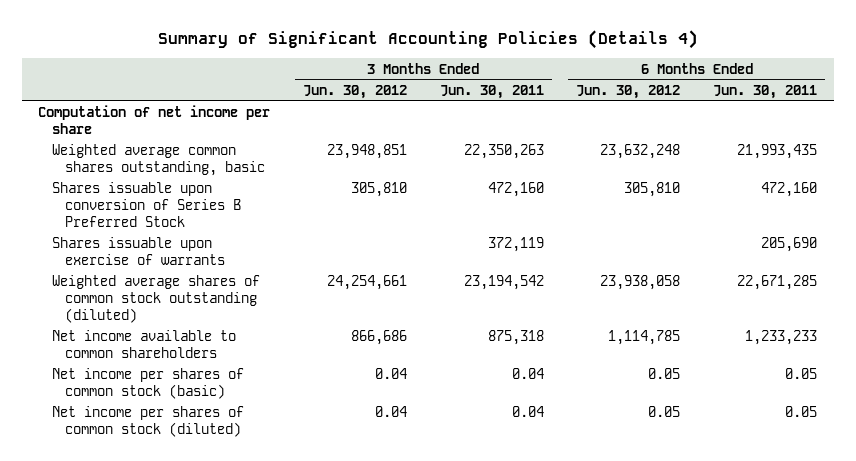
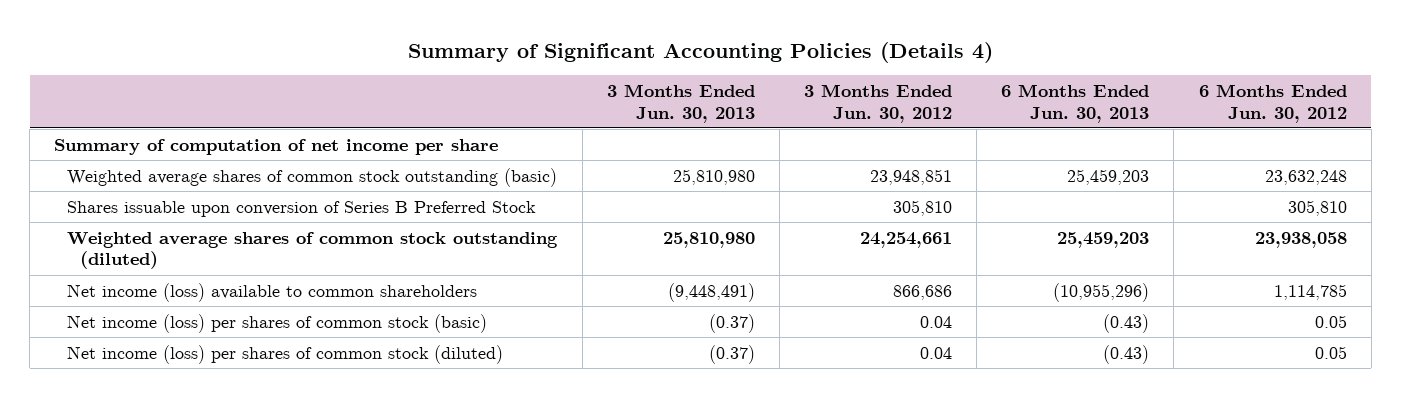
[439,84,544,99] Jun. 30, 2011 -> none
[713,84,818,99] Jun. 30, 2011 -> none
none -> [606,83,755,123] 3 Months Ended Jun. 30, 2013
none -> [1001,83,1150,123] 6 Months Ended Jun. 30, 2013
[38,104,271,134] Computation of net income per share -> [54,138,499,155] Summary of computation of net income per share
[51,143,265,176] Weighted average common shares outstanding, basic -> [67,167,558,187] Weighted average shares of common stock outstanding (basic)
[51,236,225,265] Shares issuable upon exercise of warrants -> none
[51,329,236,358] Net income available to common shareholders -> [67,282,478,302] Net income (loss) available to common shareholders
[51,367,244,399] Net income per shares of common stock (basic) -> [67,313,488,333] Net income (loss) per shares of common stock (basic)
[51,405,244,437] Net income per shares of common stock (diluted) -> [67,344,504,364] Net income (loss) per shares of common stock (diluted)

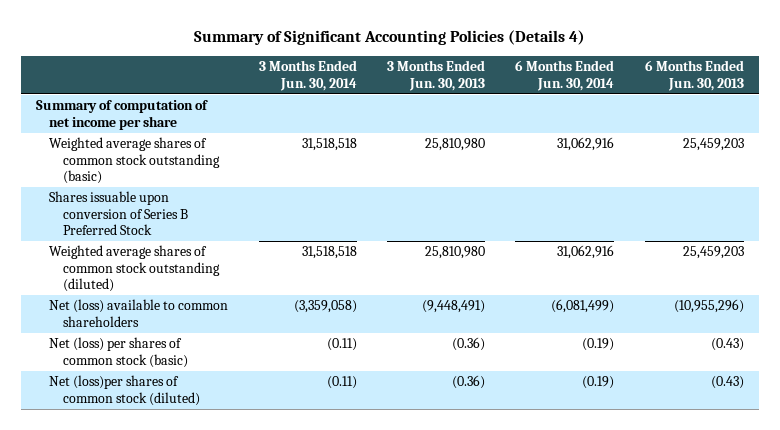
[803,83,952,123] 3 Months Ended Jun. 30, 2012 -> none
[1198,83,1347,123] 6 Months Ended Jun. 30, 2012 -> none
none -> [258,60,357,91] 3 Months Ended Jun. 30, 2014
none -> [515,60,615,91] 6 Months Ended Jun. 30, 2014
[67,282,478,302] Net income (loss) available to common shareholders -> [49,299,229,327] Net (loss) available to common shareholders
[67,313,488,333] Net income (loss) per shares of common stock (basic) -> [49,337,188,368] Net (loss) per shares of common stock (basic)
[708,313,755,333] (0.37) -> [452,337,486,352] (0.36)
[67,344,504,364] Net income (loss) per shares of common stock (diluted) -> [49,375,200,406] Net (loss)per shares of common stock (diluted)
[708,344,755,364] (0.37) -> [452,375,486,390] (0.36)

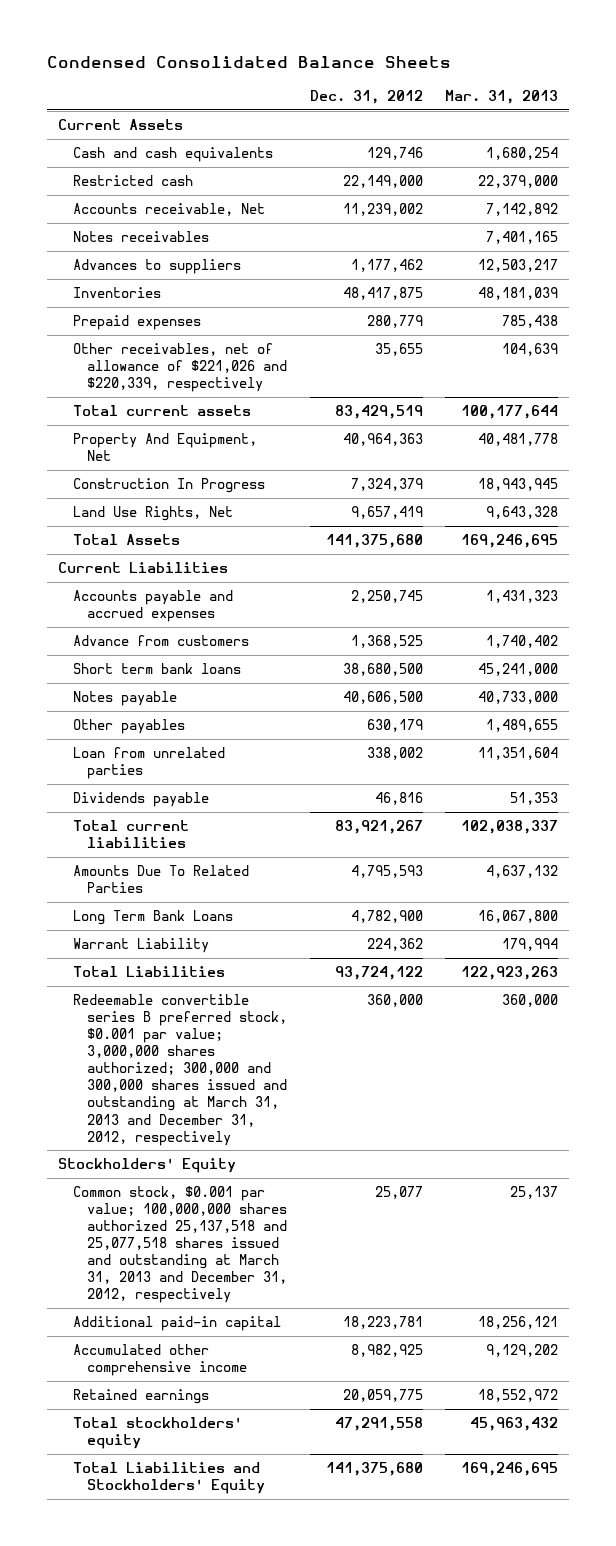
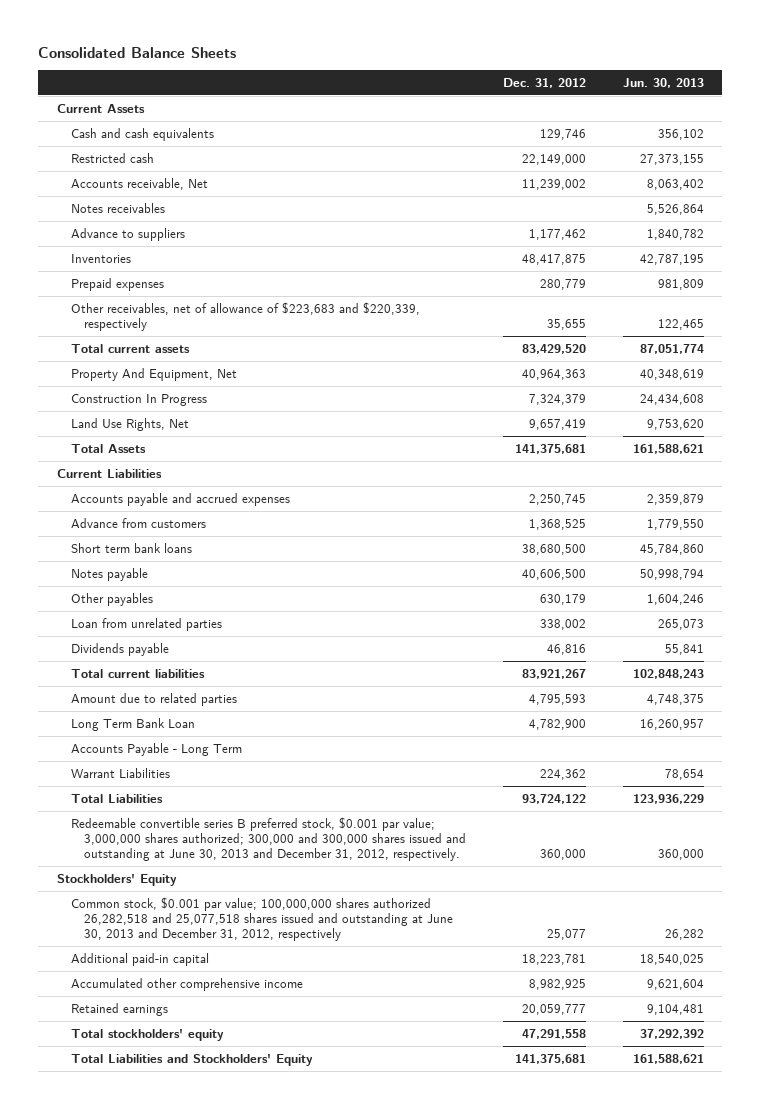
[47,56,452,69] Condensed Consolidated Balance Sheets -> [38,46,237,58] Consolidated Balance Sheets
[444,90,558,105] Mar. 31, 2013 -> none
none -> [622,77,704,88] Jun. 30, 2013
[72,259,241,275] Advances to suppliers -> [70,227,185,241] Advance to suppliers
[72,343,288,393] Other receivables, net of allowance of $221,026 and $220,339, respectively -> [70,301,420,332] Other receivables, net of allowance of $223,683 and $220,339, respectively
[334,405,423,420] 83,429,519 -> [522,343,587,354] 83,429,520
[325,534,423,549] 141,375,680 -> [515,443,587,454] 141,375,681
[72,865,249,894] Amounts Due To Related Parties -> [70,692,237,706] Amount due to related parties
[72,910,233,926] Long Term Bank Loans -> [70,717,195,731] Long Term Bank Loan
none -> [70,742,242,756] Accounts Payable - Long Term
[72,938,209,954] Warrant Liability -> [70,767,170,778] Warrant Liabilities
[72,994,288,1146] Redeemable convertible series B preferred stock, $0.001 par value; 3,000,000 shares authorized; 300,000 and 300,000 shares issued and outstanding at March 31, 2013 and December 31, 2012, respectively -> [70,816,467,862] Redeemable convertible series B preferred stock, $0.001 par value; 3,000,000 shares authorized; 300,000 and 300,000 shares issued and outstanding at June 30, 2013 and December 31, 2012, respectively.
[72,1186,288,1304] Common stock, $0.001 par value; 100,000,000 shares authorized 25,137,518 and 25,077,518 shares issued and outstanding at March 31, 2013 and December 31, 2012, respectively -> [70,896,454,942] Common stock, $0.001 par value; 100,000,000 shares authorized 26,282,518 and 25,077,518 shares issued and outstanding at June 30, 2013 and December 31, 2012, respectively
[342,1389,423,1403] 20,059,775 -> [522,1003,587,1015] 20,059,777
[325,1462,423,1477] 141,375,680 -> [515,1053,587,1064] 141,375,681

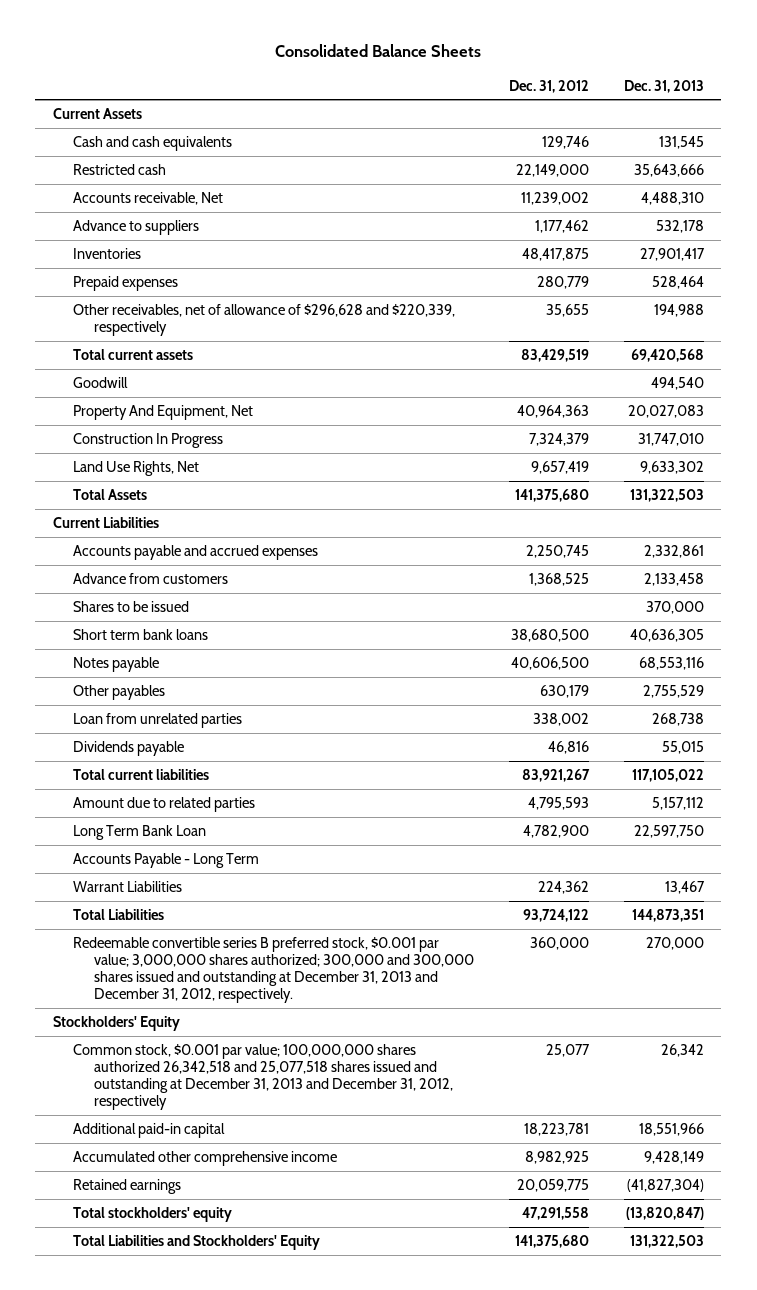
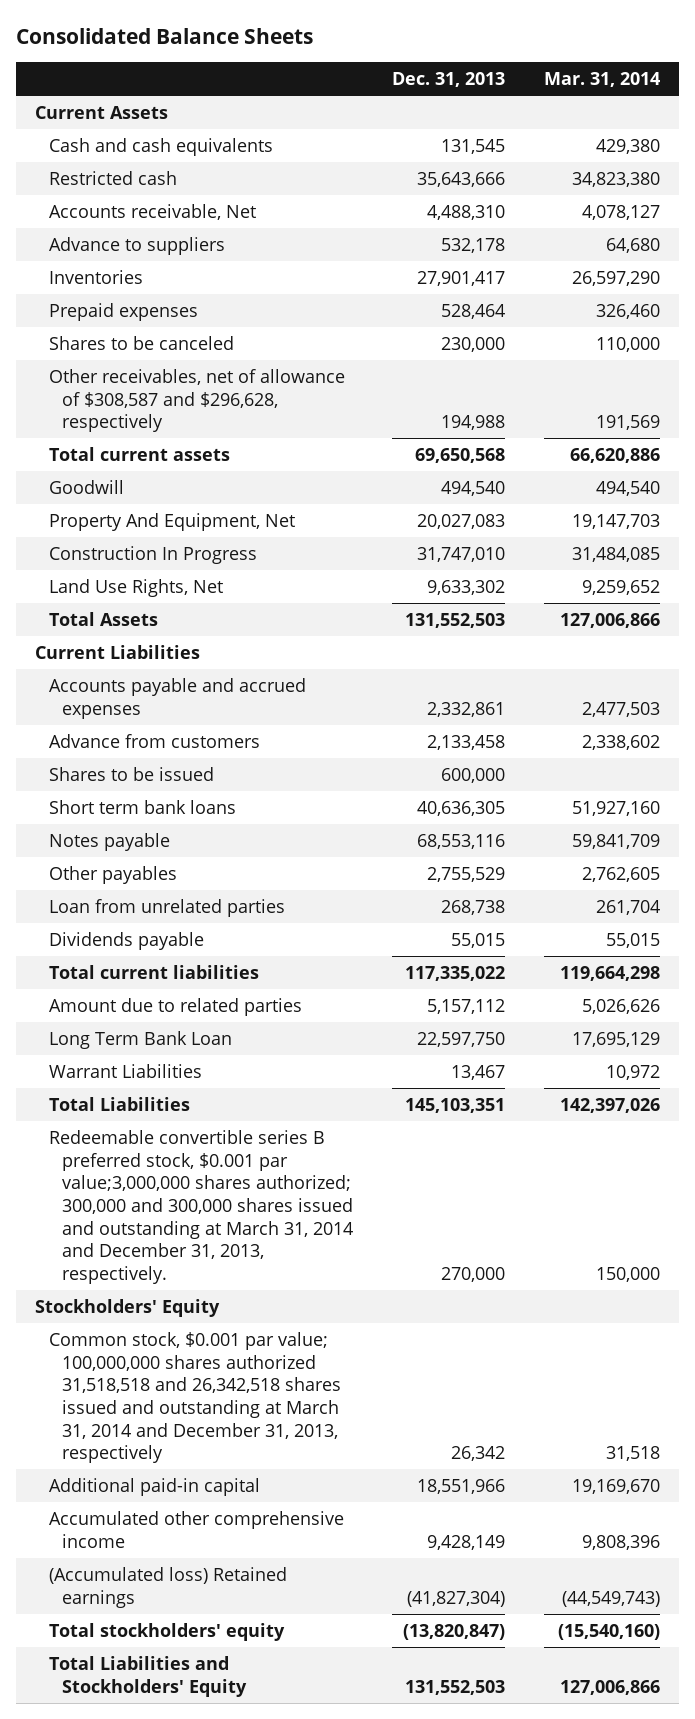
[508,79,589,93] Dec. 31, 2012 -> none
none -> [543,72,660,88] Mar. 31, 2014
none -> [48,335,234,350] Shares to be canceled
[73,303,456,336] Other receivables, net of allowance of $296,628 and $220,339, respectively -> [48,368,345,433] Other receivables, net of allowance of $308,587 and $296,628, respectively
[630,348,704,362] 69,420,568 -> [414,447,505,463] 69,650,568
[629,488,704,502] 131,322,503 -> [404,612,505,628] 131,552,503
[645,600,704,614] 370,000 -> [440,767,505,783] 600,000
[631,768,704,782] 117,105,022 -> [404,965,505,981] 117,335,022
[73,852,260,868] Accounts Payable - Long Term -> none
[631,908,704,922] 144,873,351 -> [404,1097,505,1113] 145,103,351
[73,936,474,1003] Redeemable convertible series B preferred stock, $0.001 par value; 3,000,000 shares authorized; 300,000 and 300,000 shares issued and outstanding at December 31, 2013 and December 31, 2012, respectively. -> [48,1129,354,1285] Redeemable convertible series B preferred stock, $0.001 par value;3,000,000 shares authorized; 300,000 and 300,000 shares issued and outstanding at March 31, 2014 and December 31, 2013, respectively.
[73,1043,453,1110] Common stock, $0.001 par value; 100,000,000 shares authorized 26,342,518 and 25,077,518 shares issued and outstanding at December 31, 2013 and December 31, 2012, respectively -> [48,1331,342,1464] Common stock, $0.001 par value; 100,000,000 shares authorized 31,518,518 and 26,342,518 shares issued and outstanding at March 31, 2014 and December 31, 2013, respectively
[73,1178,182,1194] Retained earnings -> [48,1566,287,1608] (Accumulated loss) Retained earnings
[629,1234,704,1248] 131,322,503 -> [404,1679,505,1695] 131,552,503

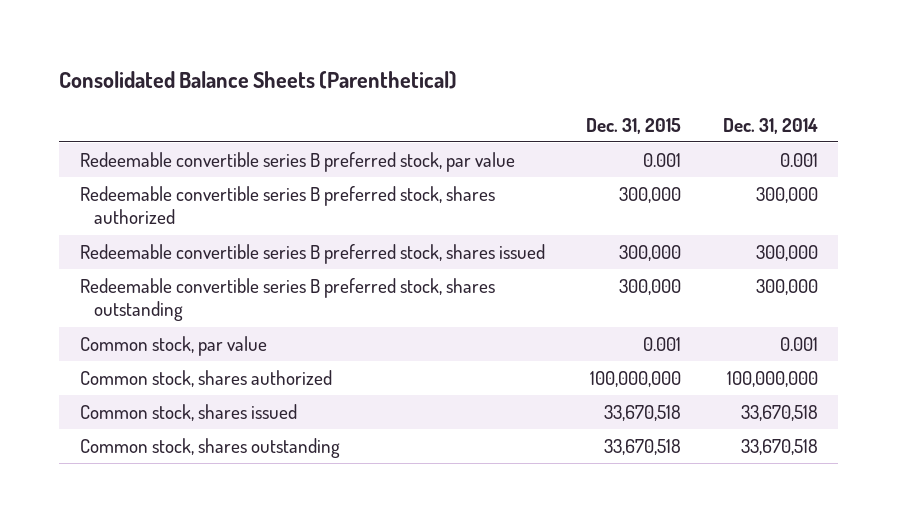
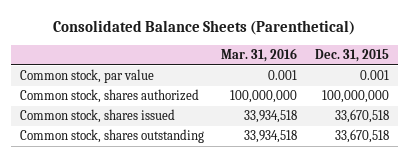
[722,117,818,134] Dec. 31, 2014 -> none
none -> [221,48,298,63] Mar. 31, 2016
[79,152,515,173] Redeemable convertible series B preferred stock, par value -> none
[79,186,495,225] Redeemable convertible series B preferred stock, shares authorized -> none
[79,244,545,265] Redeemable convertible series B preferred stock, shares issued -> none
[79,278,495,322] Redeemable convertible series B preferred stock, shares outstanding -> none

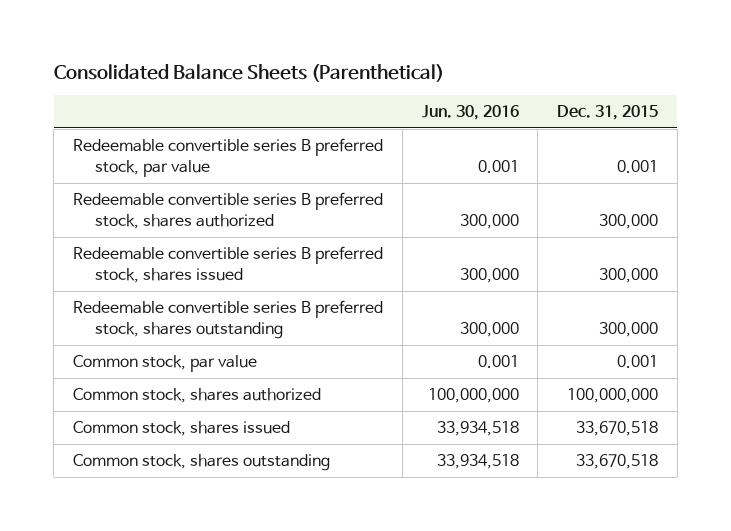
[221,48,298,63] Mar. 31, 2016 -> none
none -> [421,105,519,121] Jun. 30, 2016
none -> [73,138,384,178] Redeemable convertible series B preferred stock, par value
none -> [73,192,384,230] Redeemable convertible series B preferred stock, shares authorized
none -> [73,246,384,284] Redeemable convertible series B preferred stock, shares issued
none -> [73,300,384,340] Redeemable convertible series B preferred stock, shares outstanding

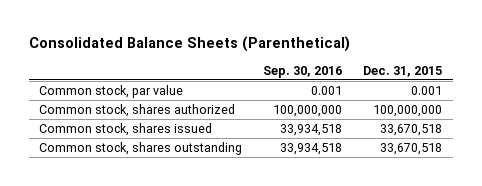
[421,105,519,121] Jun. 30, 2016 -> none
none -> [263,65,343,78] Sep. 30, 2016
[73,138,384,178] Redeemable convertible series B preferred stock, par value -> none
[73,192,384,230] Redeemable convertible series B preferred stock, shares authorized -> none
[73,246,384,284] Redeemable convertible series B preferred stock, shares issued -> none
[73,300,384,340] Redeemable convertible series B preferred stock, shares outstanding -> none

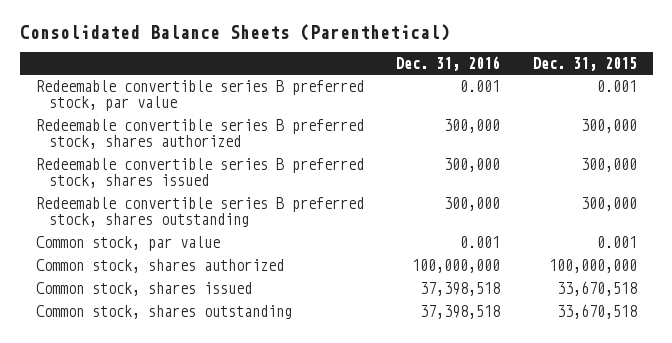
[263,65,343,78] Sep. 30, 2016 -> none
none -> [396,55,501,71] Dec. 31, 2016
none -> [35,80,364,112] Redeemable convertible series B preferred stock, par value
none -> [35,119,364,150] Redeemable convertible series B preferred stock, shares authorized
none -> [35,158,364,189] Redeemable convertible series B preferred stock, shares issued
none -> [35,197,364,228] Redeemable convertible series B preferred stock, shares outstanding

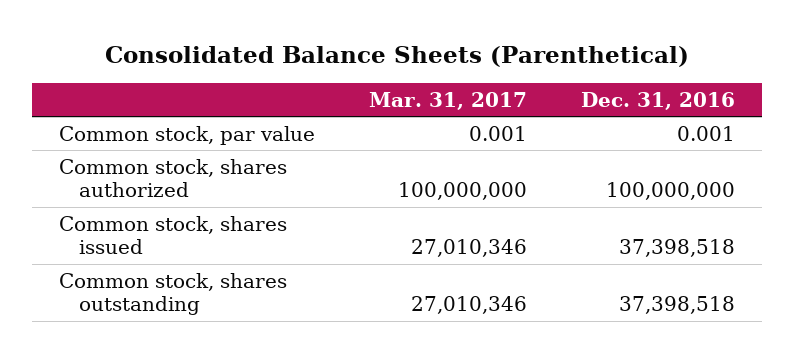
[532,56,637,71] Dec. 31, 2015 -> none
none -> [369,91,528,110] Mar. 31, 2017
[35,80,364,112] Redeemable convertible series B preferred stock, par value -> none
[35,119,364,150] Redeemable convertible series B preferred stock, shares authorized -> none
[35,158,364,189] Redeemable convertible series B preferred stock, shares issued -> none
[35,197,364,228] Redeemable convertible series B preferred stock, shares outstanding -> none

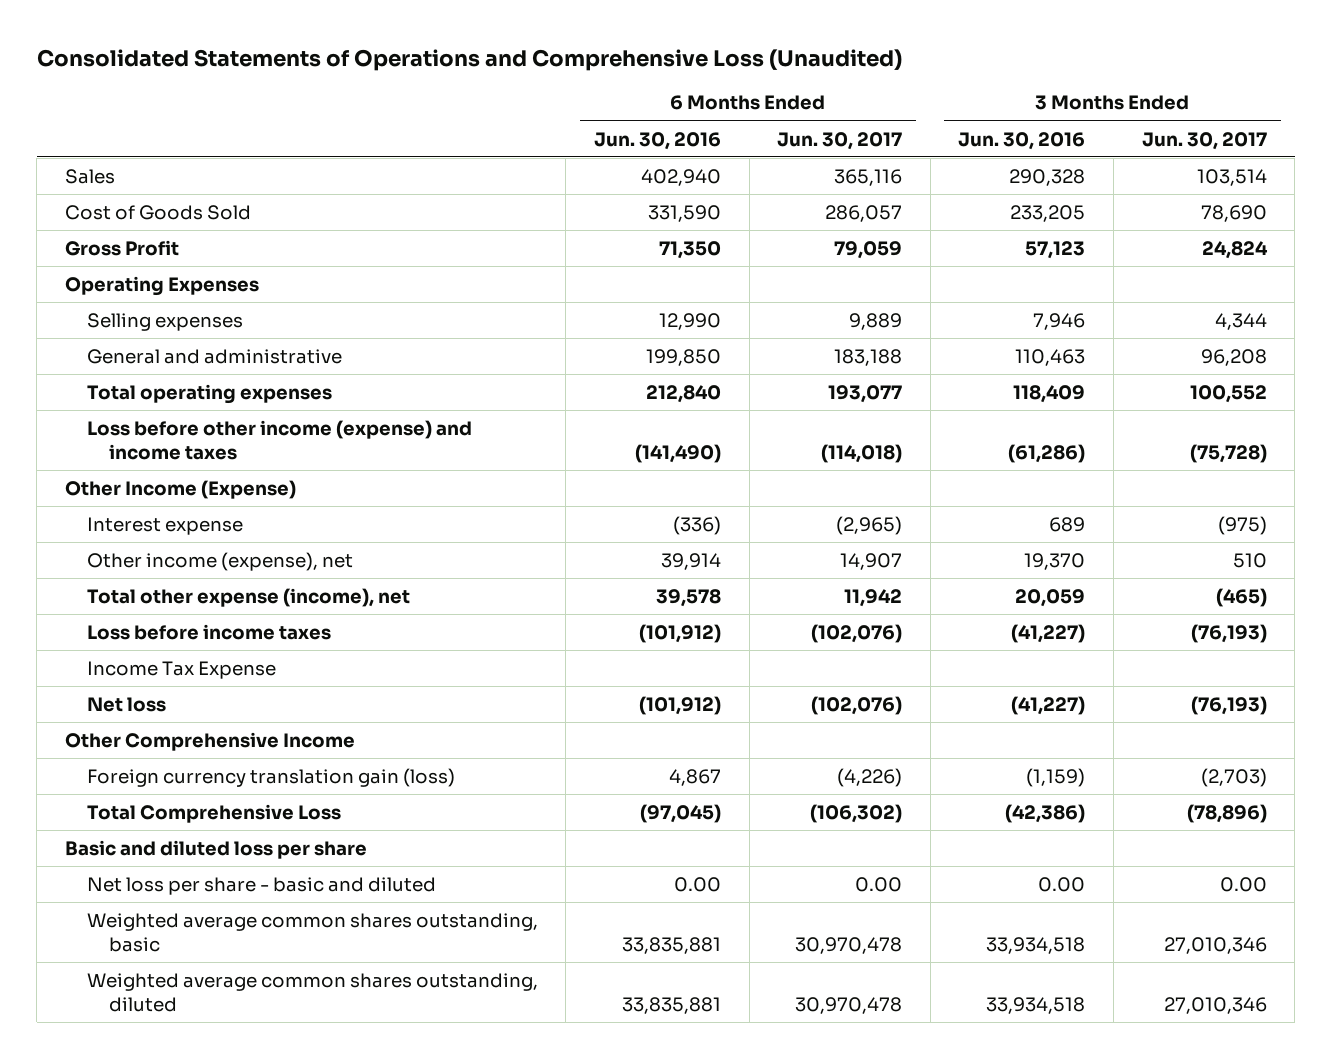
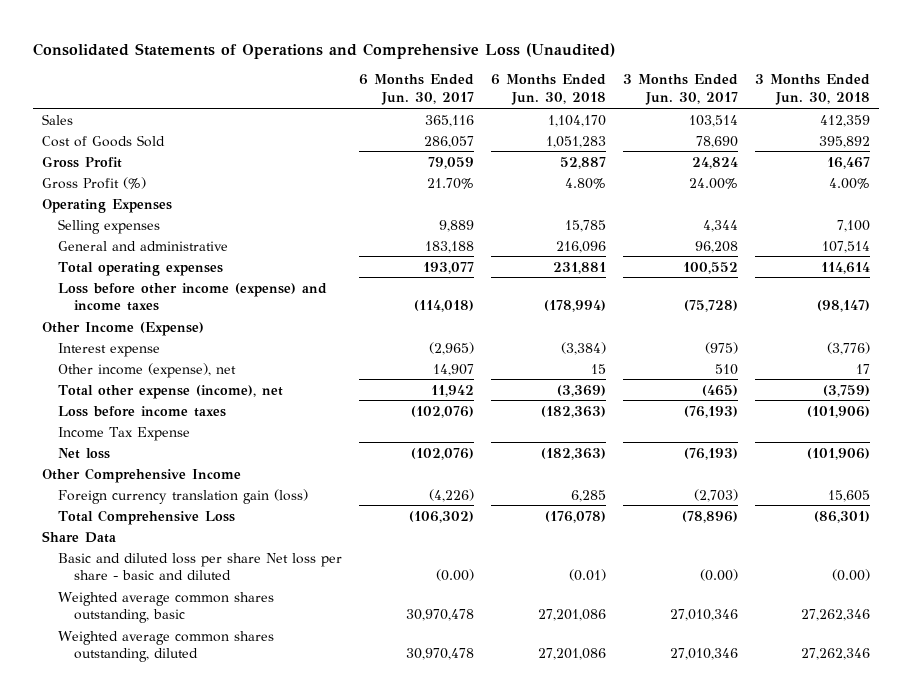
[593,131,721,150] Jun. 30, 2016 -> none
[958,131,1086,150] Jun. 30, 2016 -> none
none -> [491,74,607,106] 6 Months Ended Jun. 30, 2018
none -> [755,74,871,106] 3 Months Ended Jun. 30, 2018
none -> [41,176,146,189] Gross Profit (%)
[64,839,367,859] Basic and diluted loss per share -> none
none -> [41,530,116,543] Share Data
[86,876,436,895] Net loss per share - basic and diluted -> [57,552,342,581] Basic and diluted loss per share Net loss per share - basic and diluted
[855,876,903,892] 0.00 -> [435,569,474,582] (0.00)
[1219,876,1267,892] 0.00 -> [700,569,739,582] (0.00)

